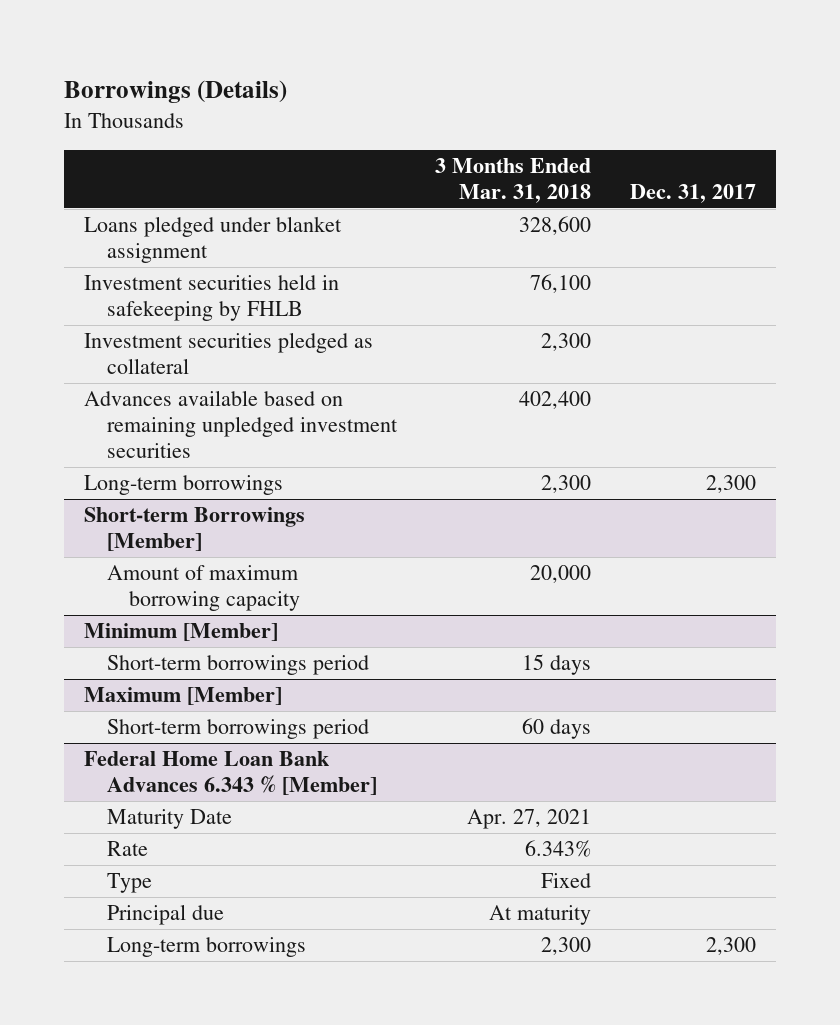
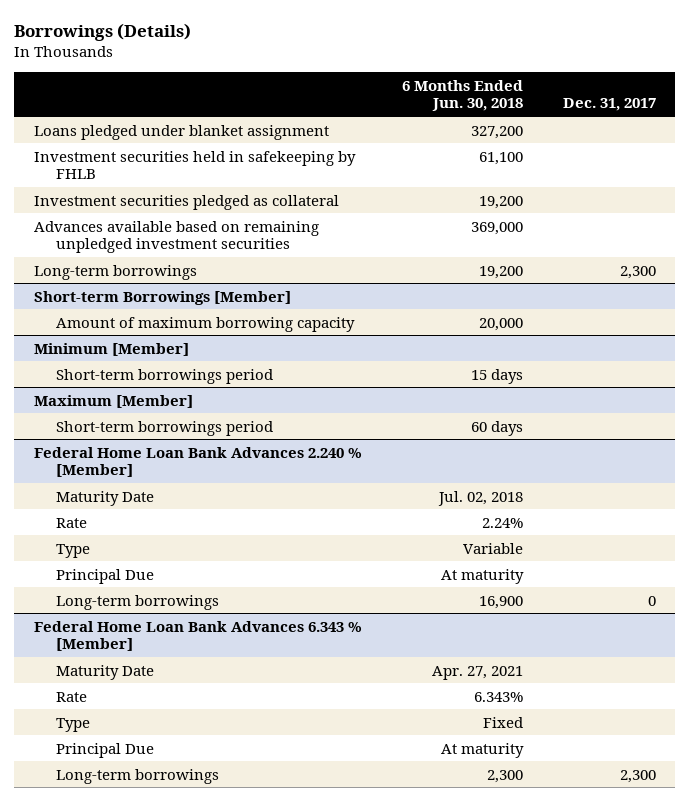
[435,157,592,203] 3 Months Ended Mar. 31, 2018 -> none
none -> [401,79,523,112] 6 Months Ended Jun. 30, 2018
none -> [34,446,363,478] Federal Home Loan Bank Advances 2.240 % [Member]
none -> [56,490,155,506] Maturity Date
none -> [56,517,88,528] Rate
none -> [56,543,91,558] Type
none -> [56,568,155,584] Principal Due
none -> [56,594,220,610] Long-term borrowings
[106,904,224,926] Principal due -> [56,742,155,758] Principal Due

